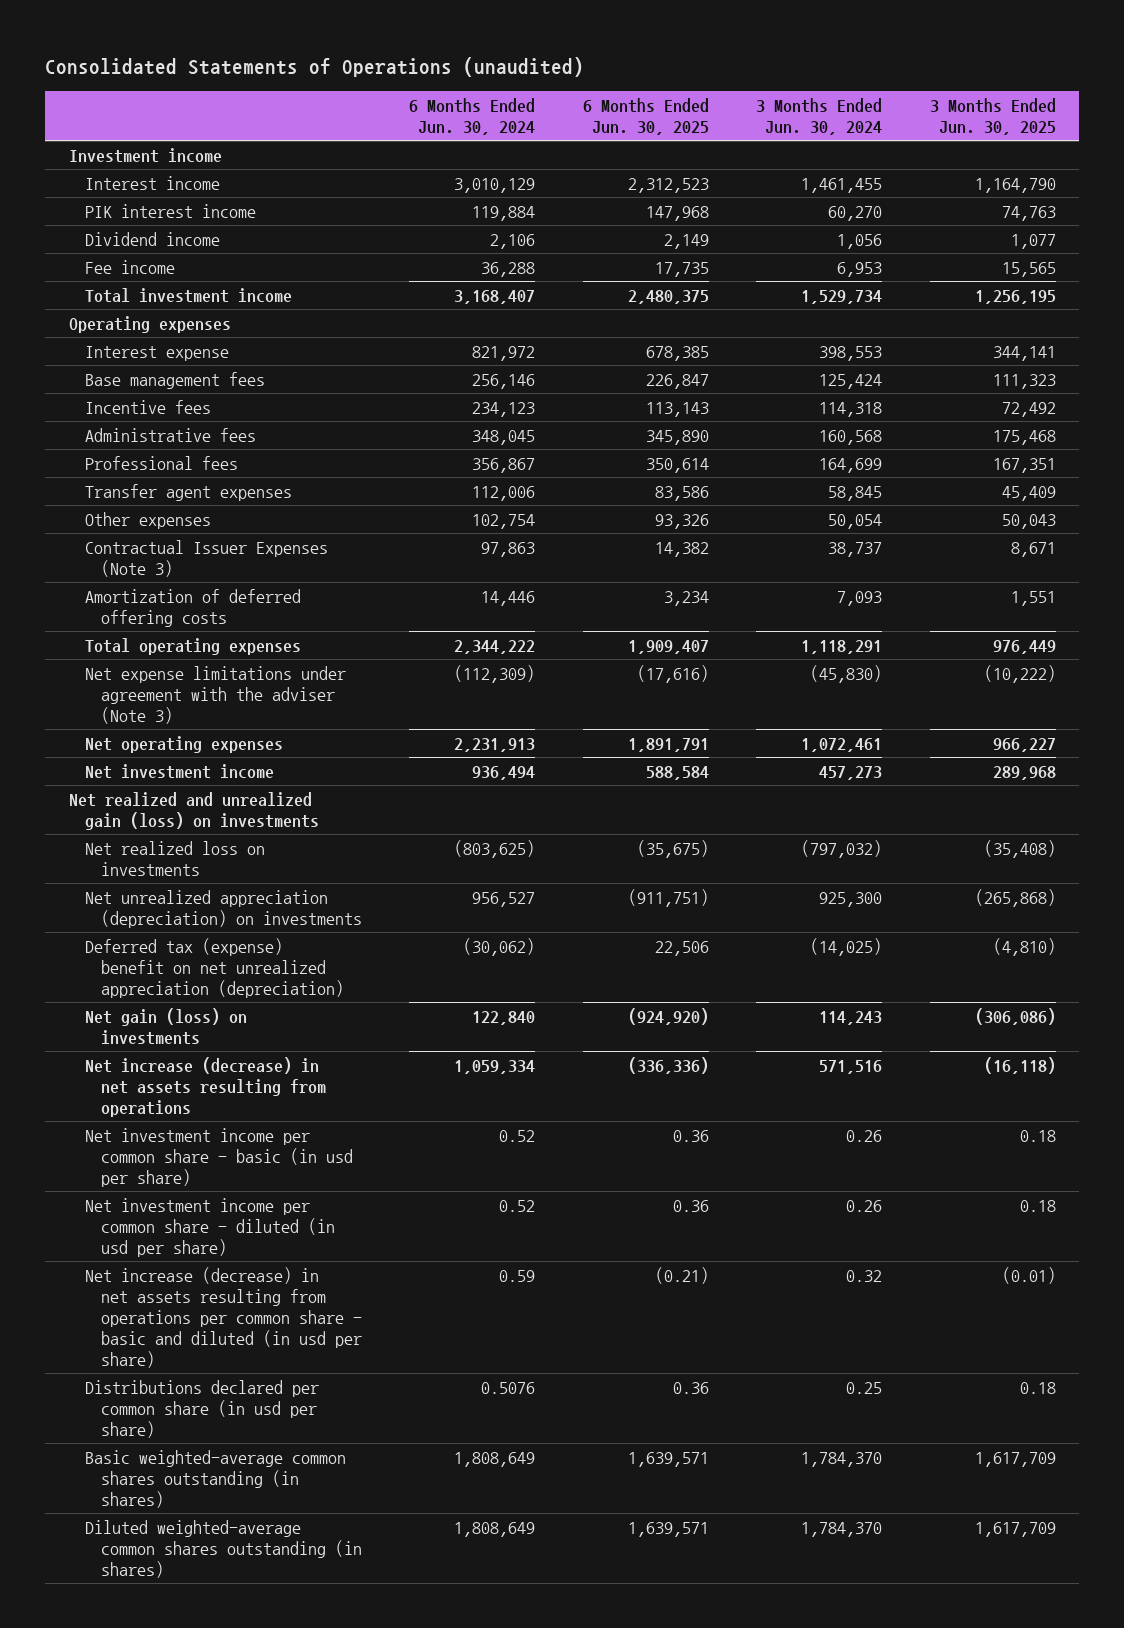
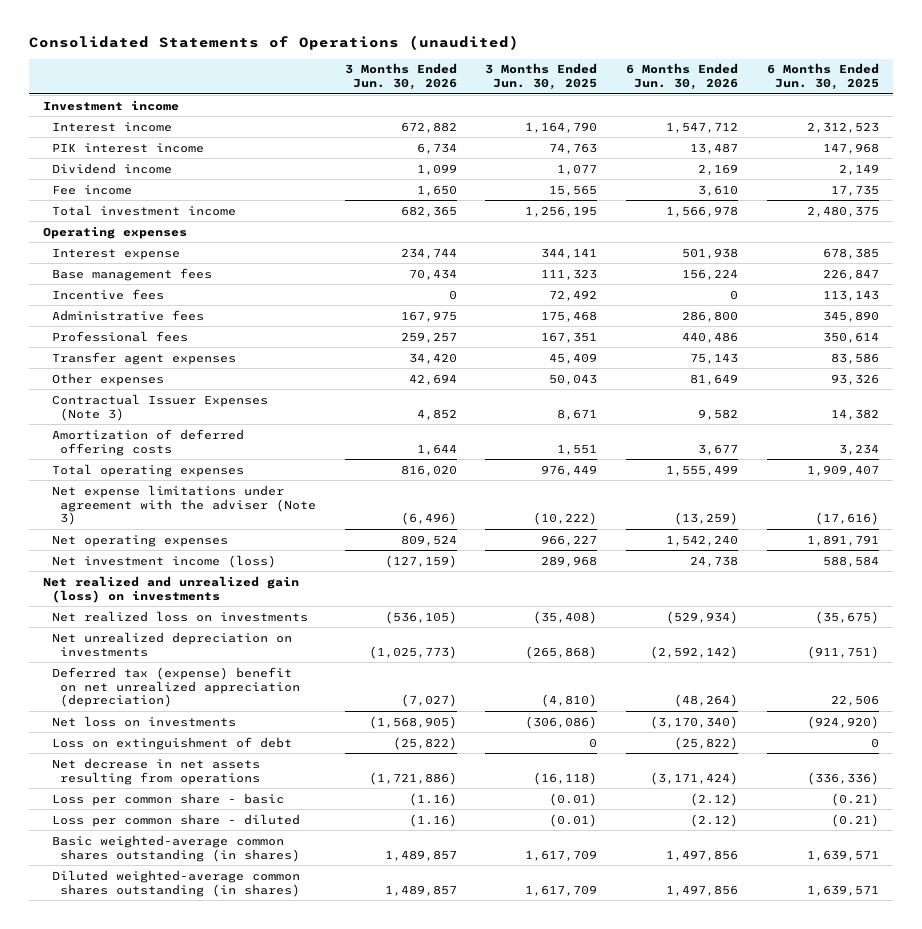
[409,97,536,135] 6 Months Ended Jun. 30, 2024 -> none
[756,97,883,135] 3 Months Ended Jun. 30, 2024 -> none
none -> [344,63,457,91] 3 Months Ended Jun. 30, 2026
none -> [626,63,739,91] 6 Months Ended Jun. 30, 2026
[84,763,274,779] Net investment income -> [51,554,276,568] Net investment income (loss)
[84,889,362,928] Net unrealized appreciation (depreciation) on investments -> [51,631,292,657] Net unrealized depreciation on investments
[84,1266,362,1368] Net increase (decrease) in net assets resulting from operations per common share - basic and diluted (in usd per share) -> none
[84,1379,319,1438] Distributions declared per common share (in usd per share) -> none
[84,1007,247,1045] Net gain (loss) on investments -> [51,715,236,727] Net loss on investments
none -> [51,736,292,750] Loss on extinguishment of debt
[84,1056,326,1117] Net increase (decrease) in net assets resulting from operations -> [51,757,261,785] Net decrease in net assets resulting from operations
[84,1127,353,1187] Net investment income per common share - basic (in usd per share) -> [51,792,284,806] Loss per common share - basic
[672,1129,709,1142] 0.36 -> [830,792,879,806] (0.21)
[1019,1129,1056,1142] 0.18 -> [549,792,598,806] (0.01)
[84,1197,335,1257] Net investment income per common share - diluted (in usd per share) -> [51,813,300,827] Loss per common share - diluted
[672,1199,709,1212] 0.36 -> [830,813,879,827] (0.21)
[1019,1199,1056,1212] 0.18 -> [549,813,598,827] (0.01)

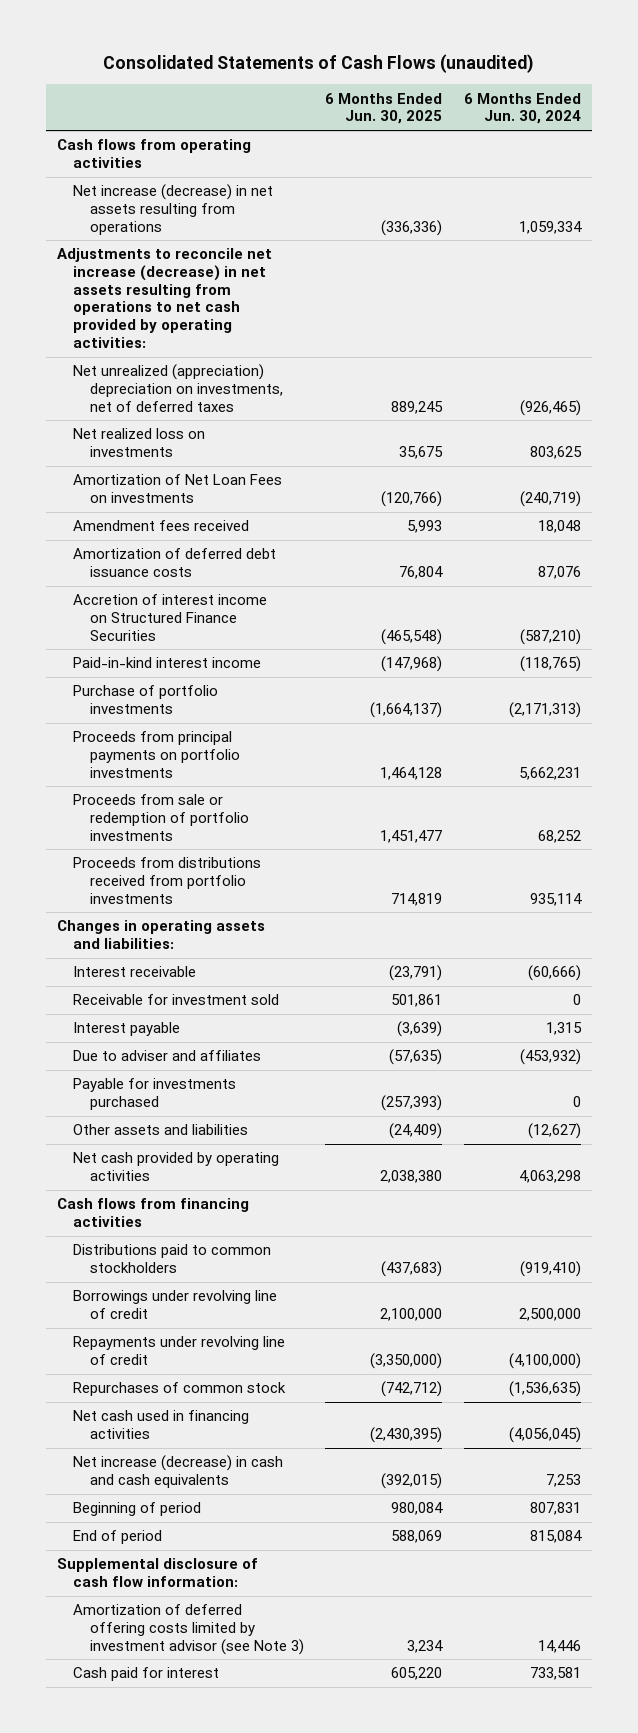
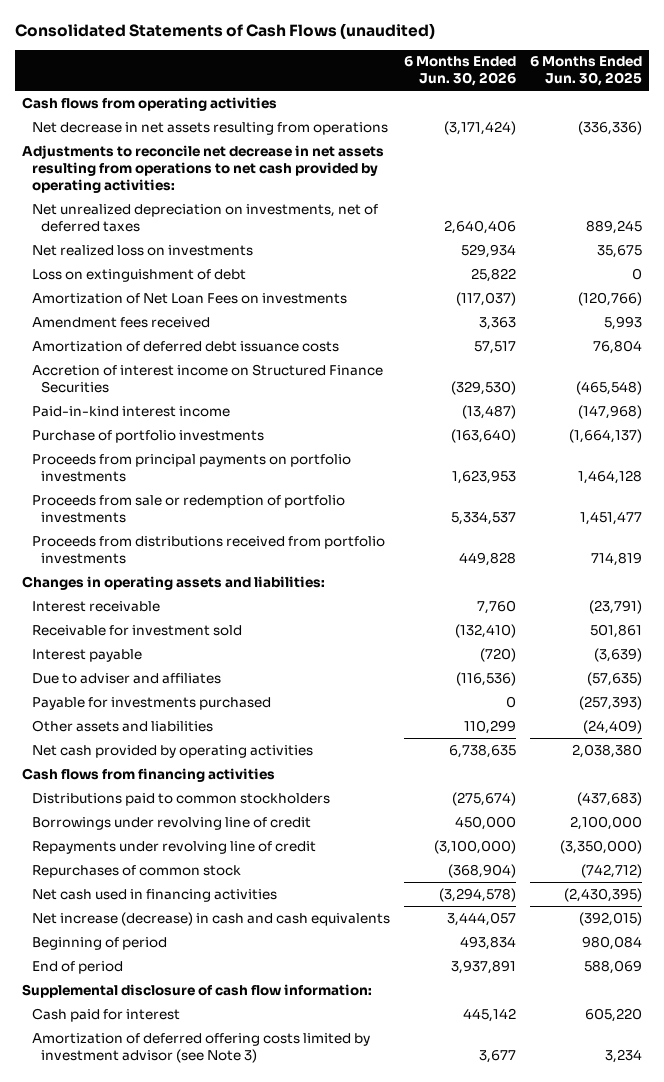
[463,92,581,125] 6 Months Ended Jun. 30, 2024 -> none
none -> [403,56,516,87] 6 Months Ended Jun. 30, 2026
[73,184,274,235] Net increase (decrease) in net assets resulting from operations -> [31,121,388,135] Net decrease in net assets resulting from operations
[56,248,272,348] Adjustments to reconcile net increase (decrease) in net assets resulting from operations to net cash provided by operating activities: -> [22,144,385,193] Adjustments to reconcile net decrease in net assets resulting from operations to net cash provided by operating activities:
[73,364,283,412] Net unrealized (appreciation) depreciation on investments, net of deferred taxes -> [31,203,378,232] Net unrealized depreciation on investments, net of deferred taxes
none -> [31,268,246,282] Loss on extinguishment of debt
[73,1604,304,1655] Amortization of deferred offering costs limited by investment advisor (see Note 3) -> [31,1032,370,1063] Amortization of deferred offering costs limited by investment advisor (see Note 3)

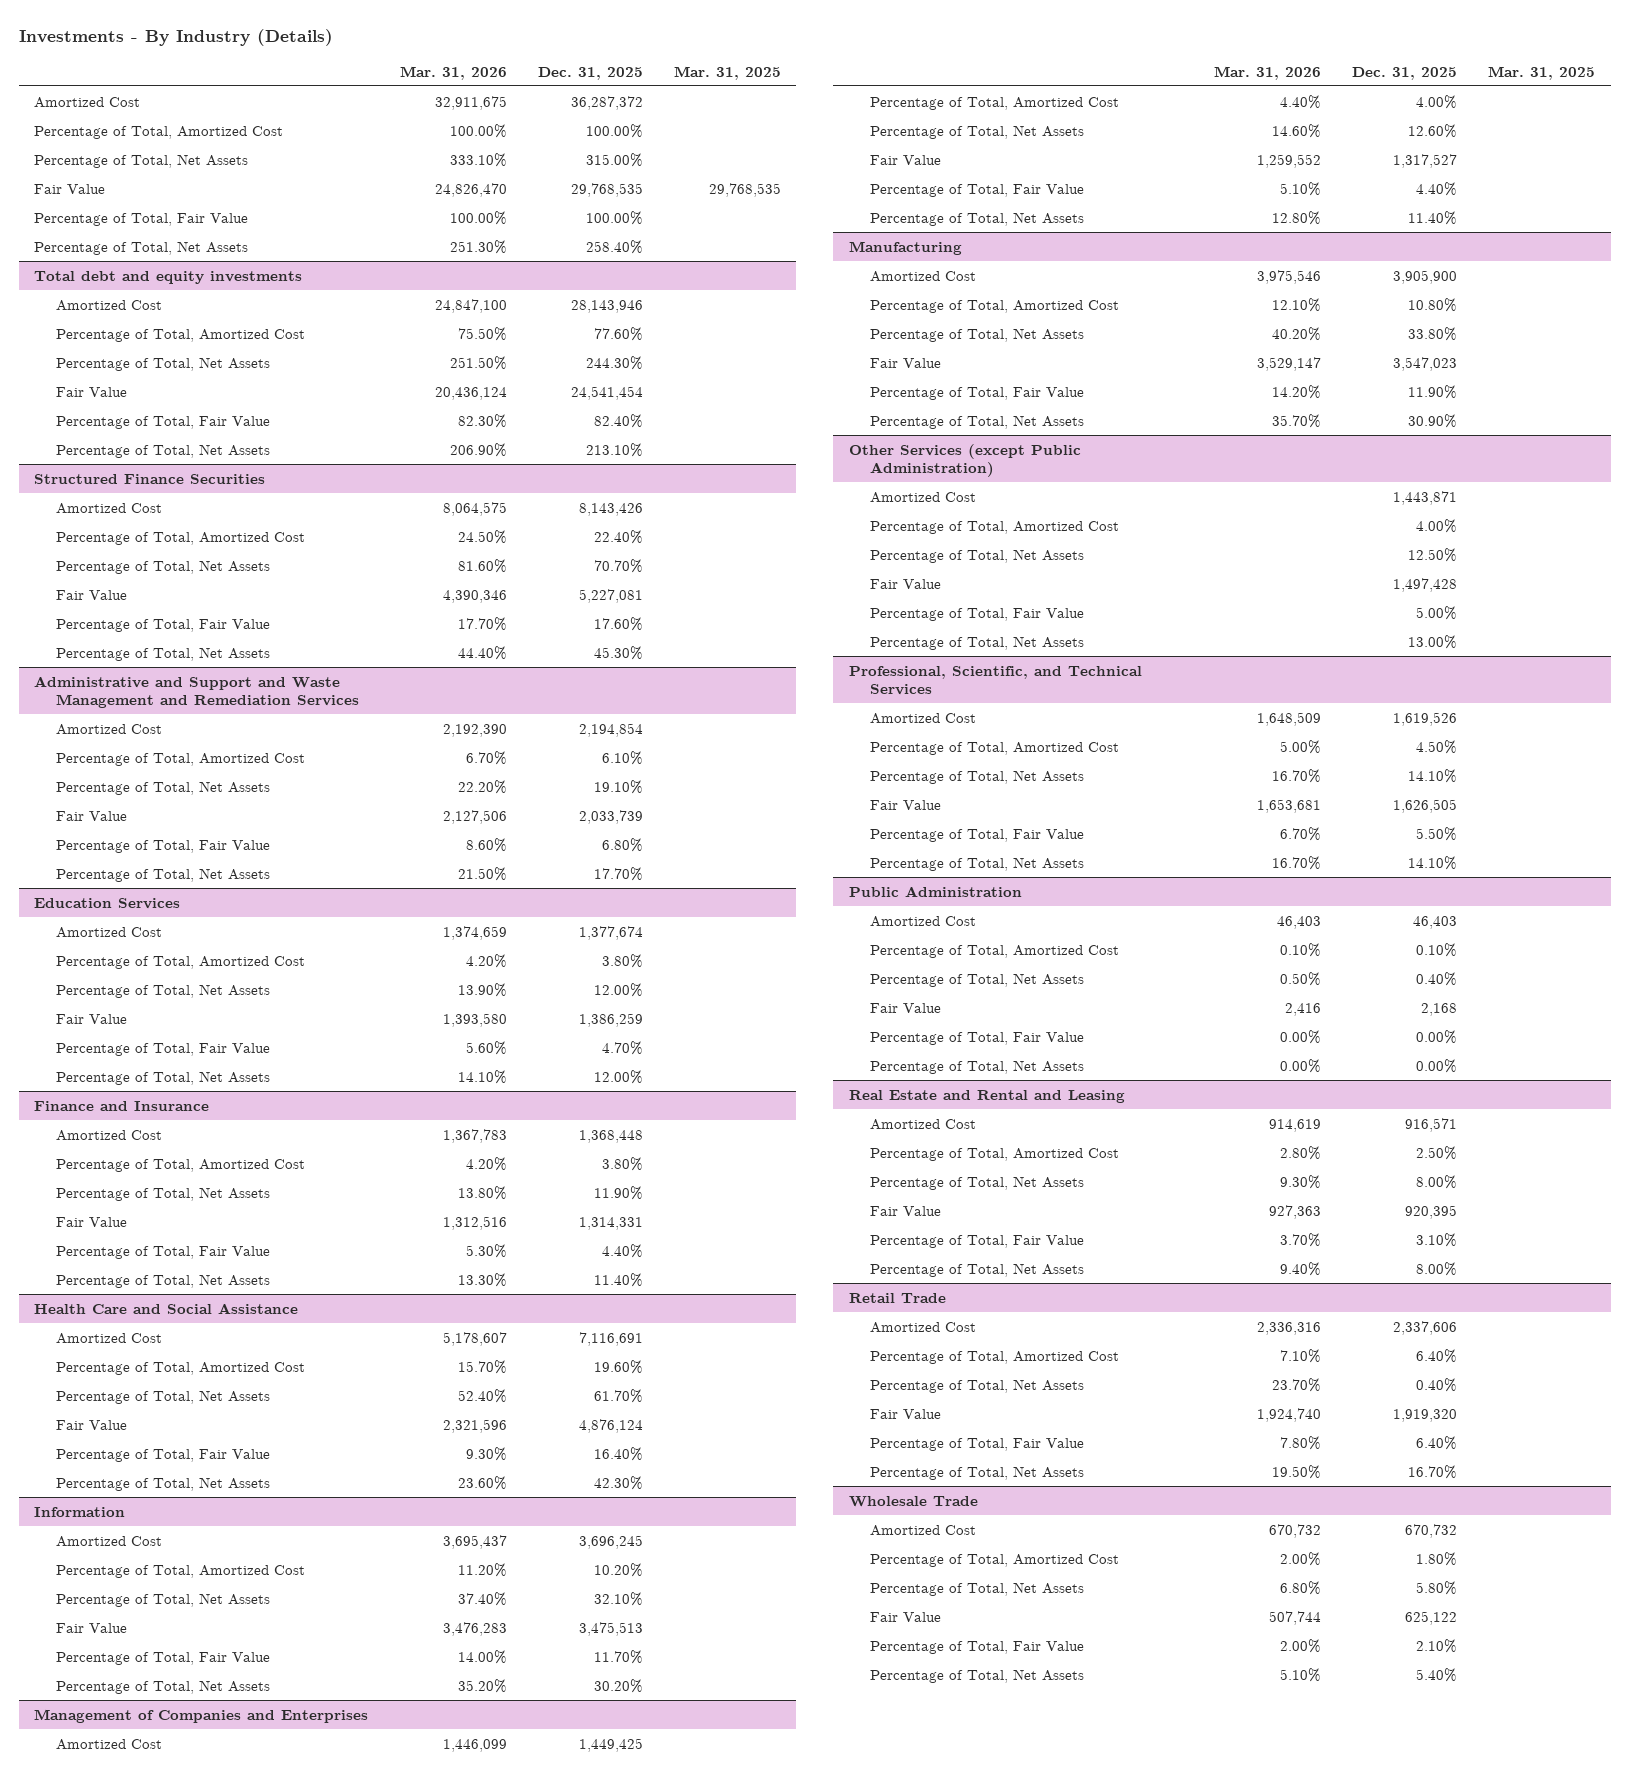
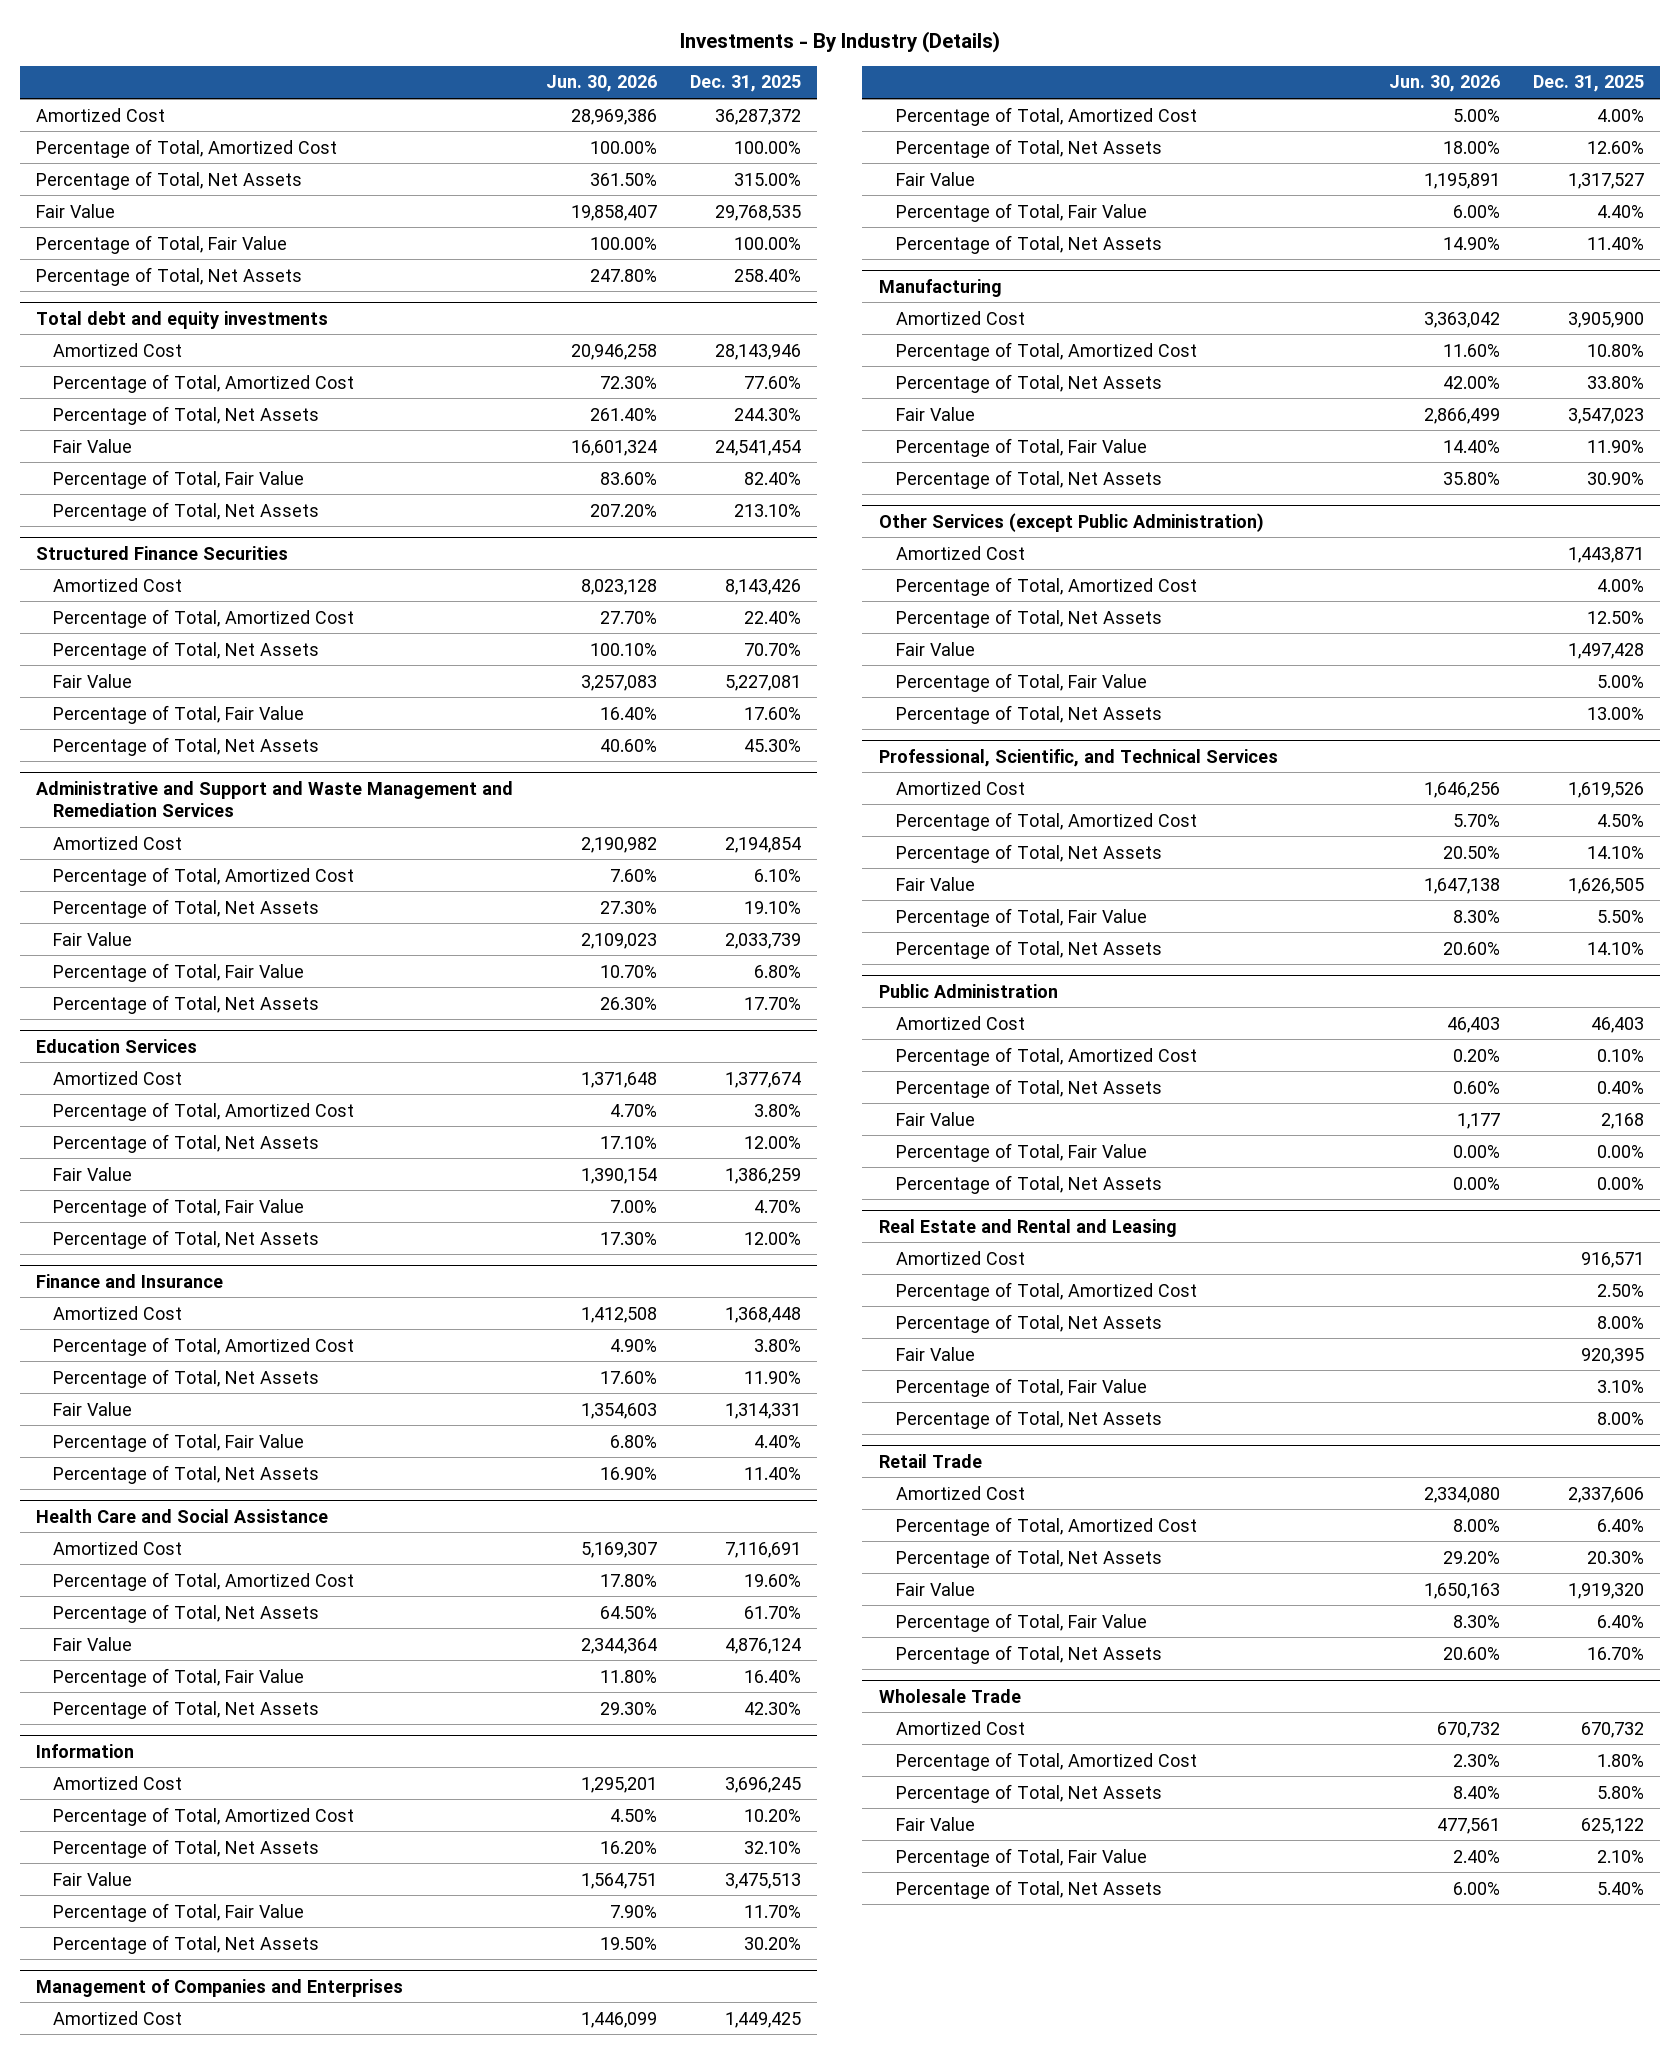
[399,65,507,80] Mar. 31, 2026 -> none
[673,65,781,80] Mar. 31, 2025 -> none
none -> [546,75,658,93] Jun. 30, 2026
[1416,1377,1458,1392] 0.40% -> [1586,1550,1644,1564] 20.30%

